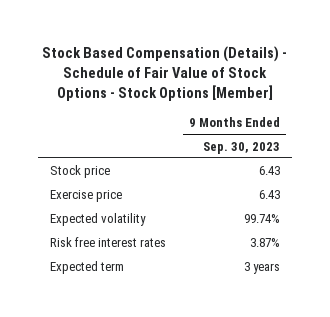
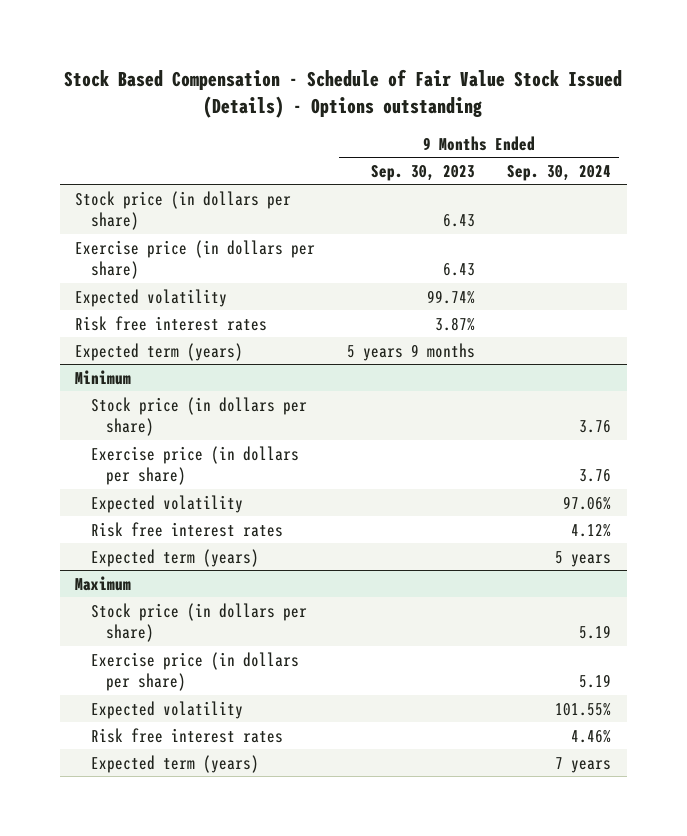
[42,46,288,101] Stock Based Compensation (Details) - Schedule of Fair Value of Stock Options - Stock Options [Member] -> [64,69,623,118] Stock Based Compensation - Schedule of Fair Value Stock Issued (Details) - Options outstanding
none -> [507,164,612,181] Sep. 30, 2024
[49,165,110,179] Stock price -> [75,190,292,231] Stock price (in dollars per share)
[49,190,122,203] Exercise price -> [75,239,316,280] Exercise price (in dollars per share)
[49,261,124,275] Expected term -> [75,342,244,361] Expected term (years)
[244,262,281,275] 3 years -> [347,342,476,361] 5 years 9 months
none -> [75,369,132,385] Minimum
none -> [90,396,307,437] Stock price (in dollars per share)
none -> [90,445,299,486] Exercise price (in dollars per share)
none -> [90,494,243,513] Expected volatility
none -> [90,521,283,537] Risk free interest rates
none -> [90,548,259,567] Expected term (years)
none -> [75,575,132,591] Maximum
none -> [90,602,307,643] Stock price (in dollars per share)
none -> [90,651,299,692] Exercise price (in dollars per share)
none -> [90,700,243,719] Expected volatility
none -> [90,727,283,743] Risk free interest rates
none -> [90,754,259,773] Expected term (years)

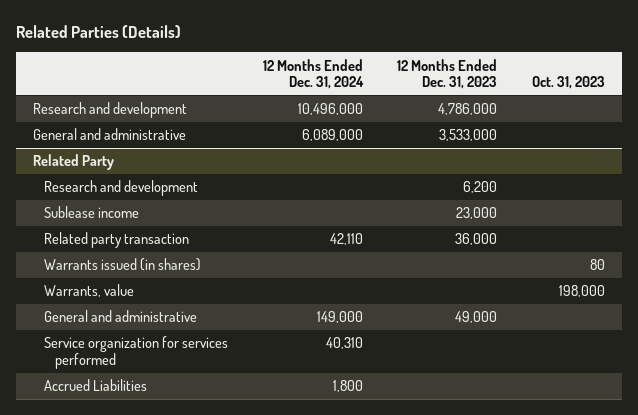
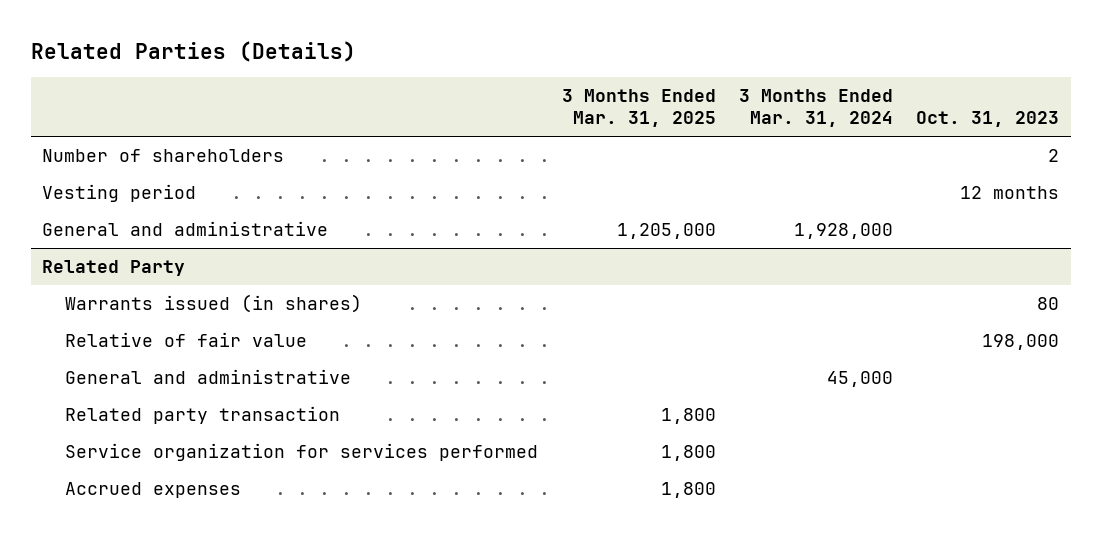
[262,58,364,90] 12 Months Ended Dec. 31, 2024 -> none
[397,58,498,90] 12 Months Ended Dec. 31, 2023 -> none
none -> [561,88,716,128] 3 Months Ended Mar. 31, 2025
none -> [738,88,893,128] 3 Months Ended Mar. 31, 2024
[33,102,188,119] Research and development -> none
none -> [42,148,285,162] Number of shareholders
none -> [42,183,197,202] Vesting period
[44,180,199,197] Research and development -> none
[44,206,140,219] Sublease income -> none
[44,284,135,298] Warrants, value -> [65,331,308,347] Relative of fair value
[44,232,190,249] Related party transaction -> [65,405,341,424] Related party transaction
[44,379,148,392] Accrued Liabilities -> [65,481,242,498] Accrued expenses

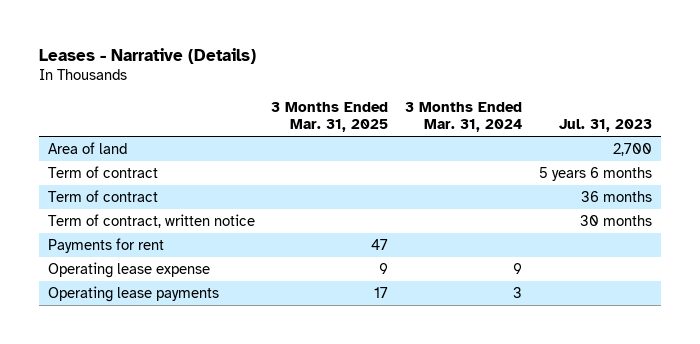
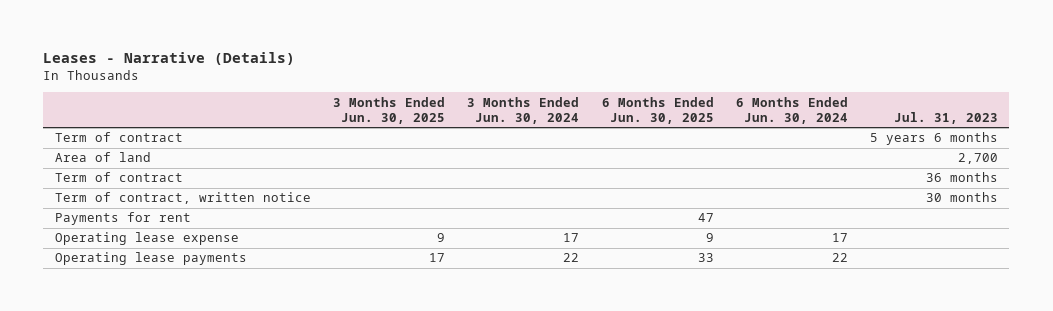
[271,101,389,133] 3 Months Ended Mar. 31, 2025 -> none
[405,101,523,133] 3 Months Ended Mar. 31, 2024 -> none
none -> [332,96,445,124] 3 Months Ended Jun. 30, 2025
none -> [467,96,580,124] 3 Months Ended Jun. 30, 2024
none -> [601,96,714,124] 6 Months Ended Jun. 30, 2025
none -> [735,96,848,124] 6 Months Ended Jun. 30, 2024
[47,142,127,155] Area of land -> [54,152,151,163] Area of land

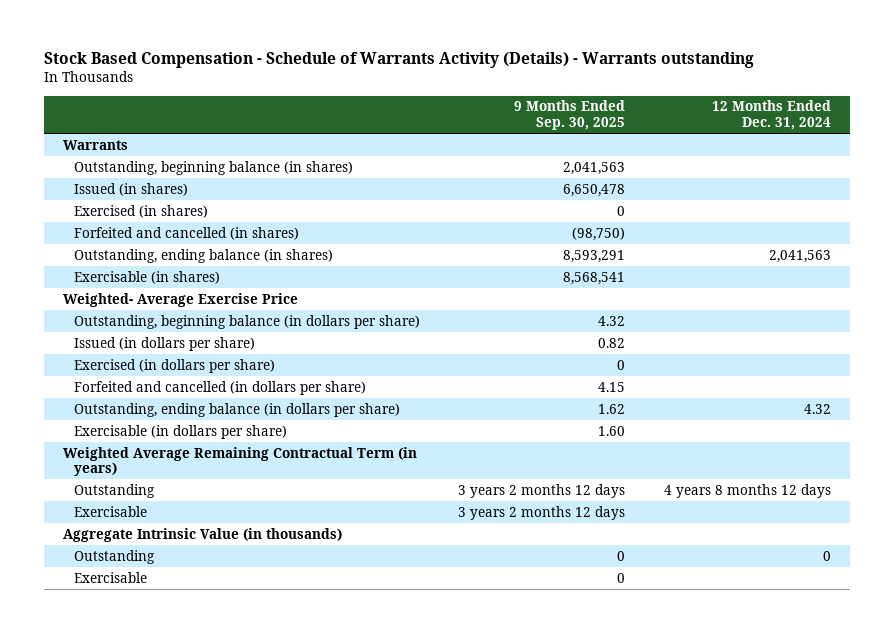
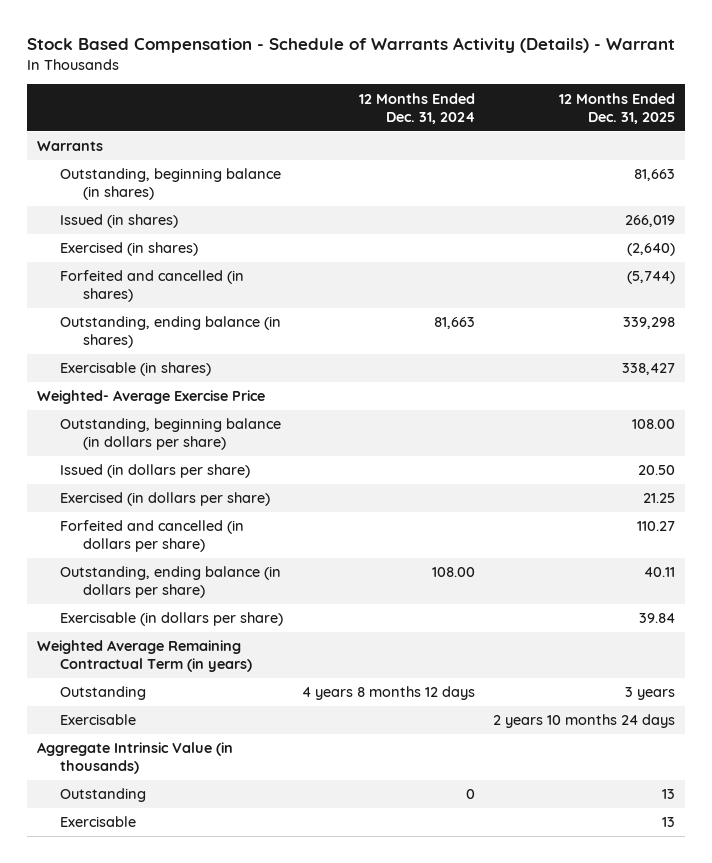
[43,52,754,69] Stock Based Compensation - Schedule of Warrants Activity (Details) - Warrants outstanding -> [27,37,676,54] Stock Based Compensation - Schedule of Warrants Activity (Details) - Warrant
[514,100,626,130] 9 Months Ended Sep. 30, 2025 -> none
none -> [559,92,676,124] 12 Months Ended Dec. 31, 2025
[768,249,831,263] 2,041,563 -> [433,317,475,330] 81,663
[803,403,831,414] 4.32 -> [431,567,475,578] 108.00

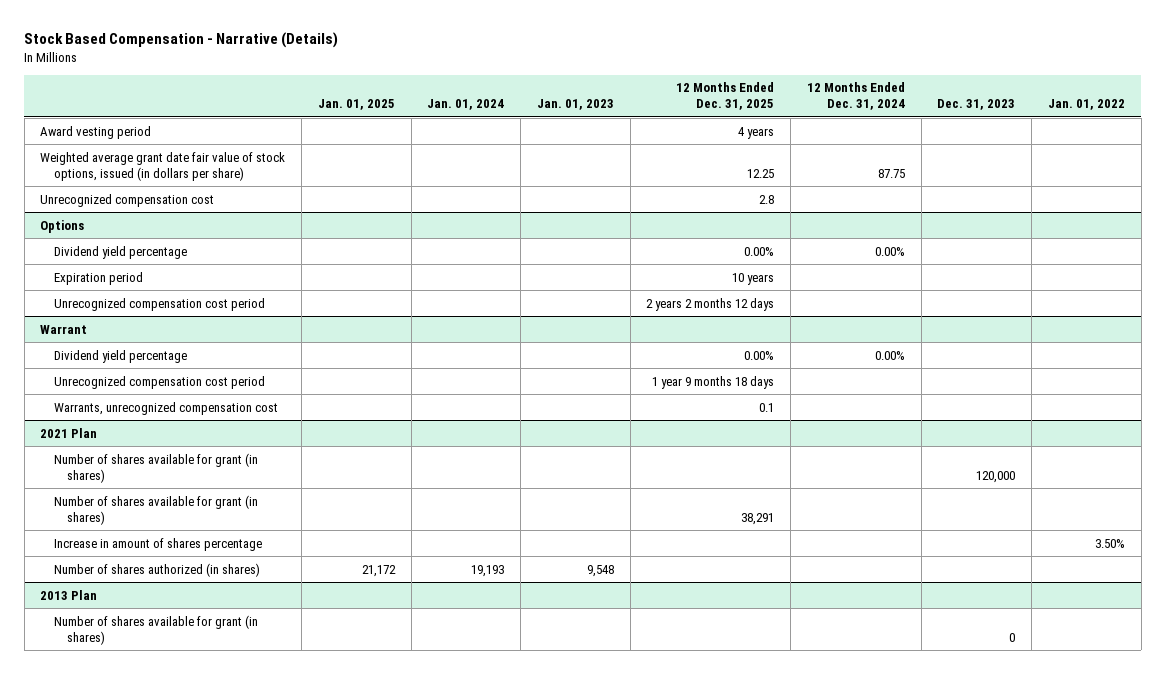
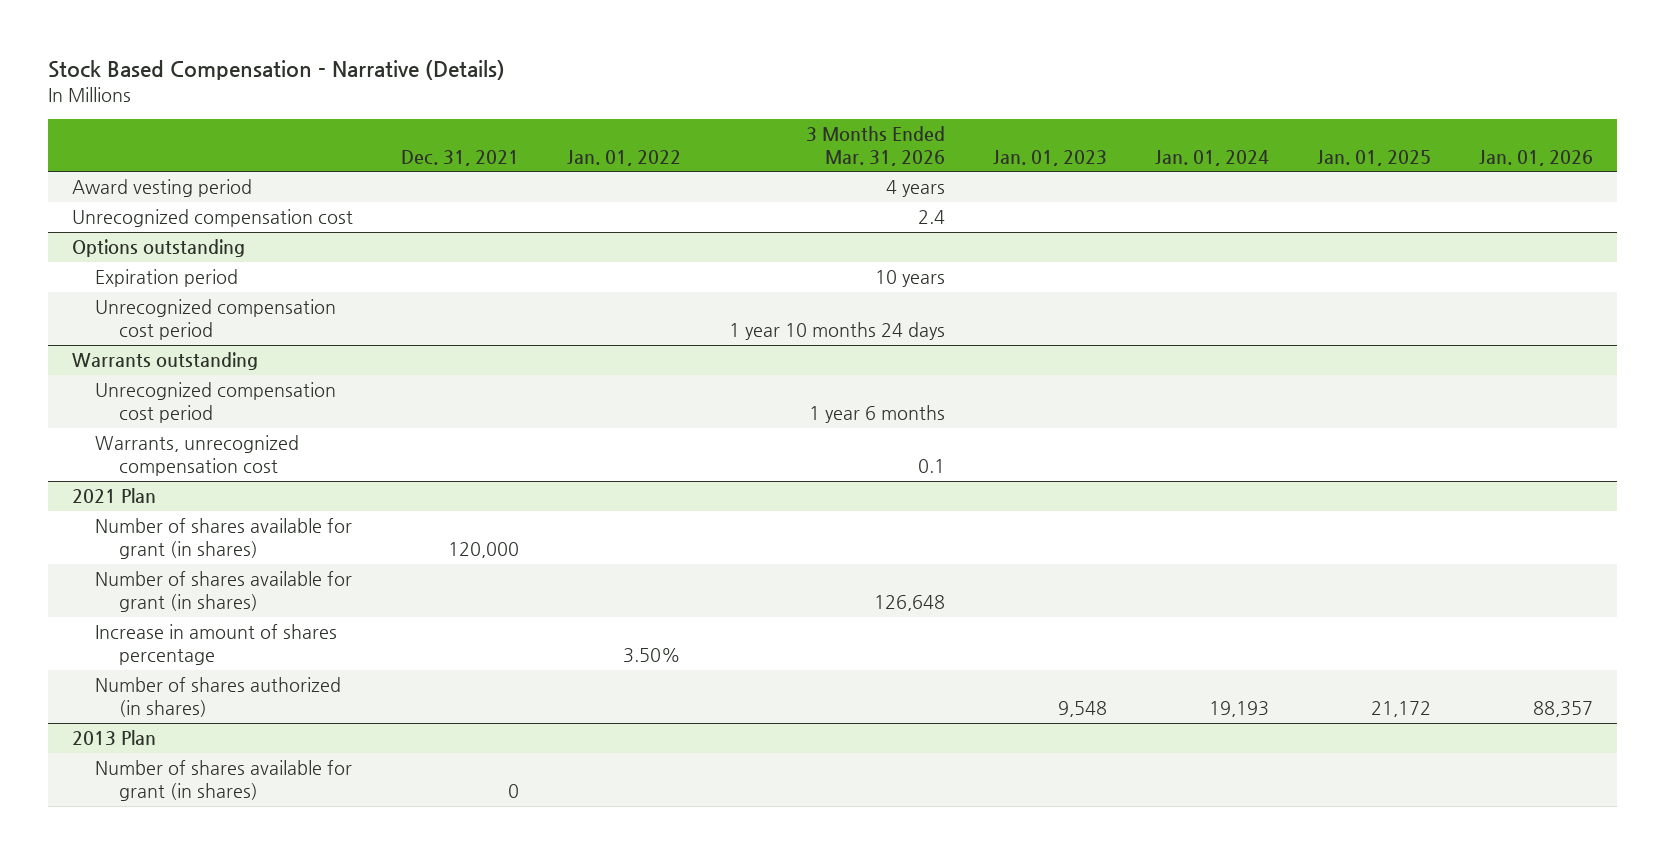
[676,82,775,111] 12 Months Ended Dec. 31, 2025 -> none
[806,82,905,111] 12 Months Ended Dec. 31, 2024 -> none
[937,99,1016,111] Dec. 31, 2023 -> none
none -> [401,149,520,166] Dec. 31, 2021
none -> [806,126,946,166] 3 Months Ended Mar. 31, 2026
none -> [1478,149,1593,166] Jan. 01, 2026
[40,151,286,181] Weighted average grant date fair value of stock options, issued (in dollars per share) -> none
[53,245,187,259] Dividend yield percentage -> none
[40,219,85,233] Options -> [72,239,246,258] Options outstanding
[53,349,187,363] Dividend yield percentage -> none
[40,324,88,334] Warrant -> [72,352,259,371] Warrants outstanding

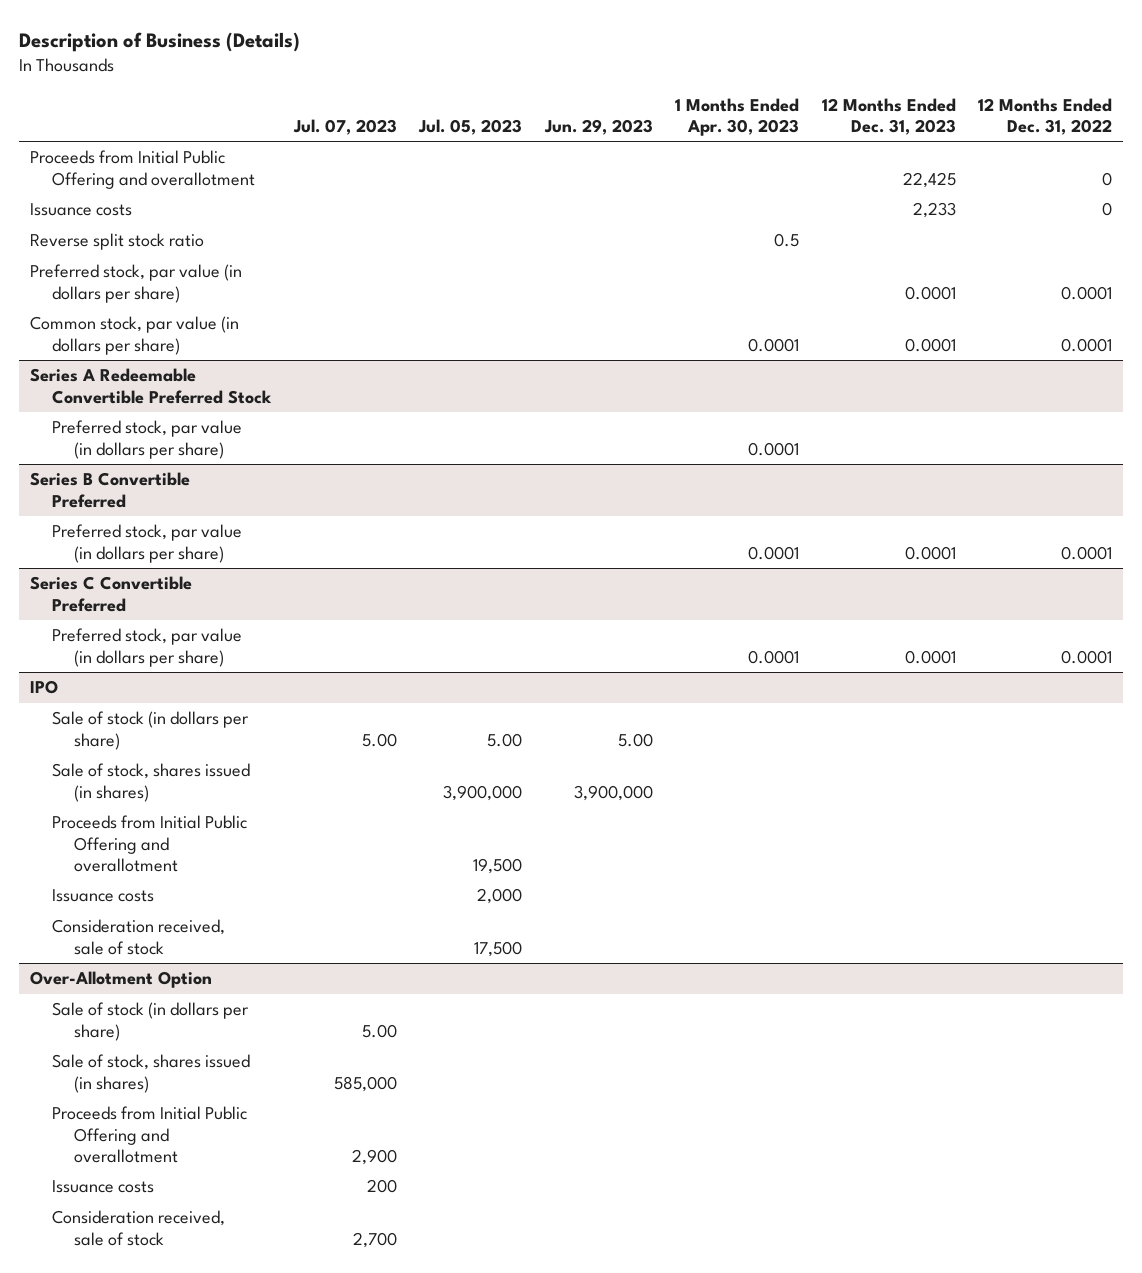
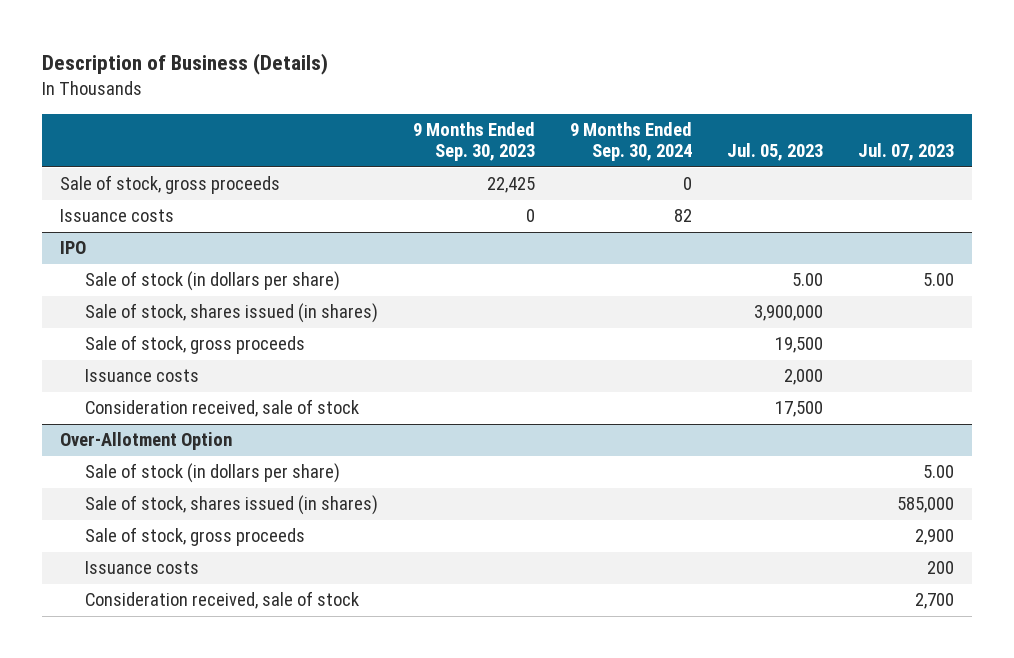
[543,118,653,135] Jun. 29, 2023 -> none
[675,97,800,136] 1 Months Ended Apr. 30, 2023 -> none
[821,97,956,135] 12 Months Ended Dec. 31, 2023 -> none
[977,97,1112,135] 12 Months Ended Dec. 31, 2022 -> none
none -> [413,122,536,162] 9 Months Ended Sep. 30, 2023
none -> [570,122,693,162] 9 Months Ended Sep. 30, 2024
[30,150,256,189] Proceeds from Initial Public Offering and overallotment -> [59,175,280,195] Sale of stock, gross proceeds
[30,233,205,251] Reverse split stock ratio -> none
[30,264,243,303] Preferred stock, par value (in dollars per share) -> none
[30,316,240,355] Common stock, par value (in dollars per share) -> none
[30,368,273,404] Series A Redeemable Convertible Preferred Stock -> none
[52,420,243,459] Preferred stock, par value (in dollars per share) -> none
[30,472,191,508] Series B Convertible Preferred -> none
[52,524,243,563] Preferred stock, par value (in dollars per share) -> none
[30,576,193,612] Series C Convertible Preferred -> none
[52,628,243,667] Preferred stock, par value (in dollars per share) -> none
[52,815,248,872] Proceeds from Initial Public Offering and overallotment -> [85,335,306,355] Sale of stock, gross proceeds
[52,1106,248,1163] Proceeds from Initial Public Offering and overallotment -> [85,527,306,547] Sale of stock, gross proceeds

